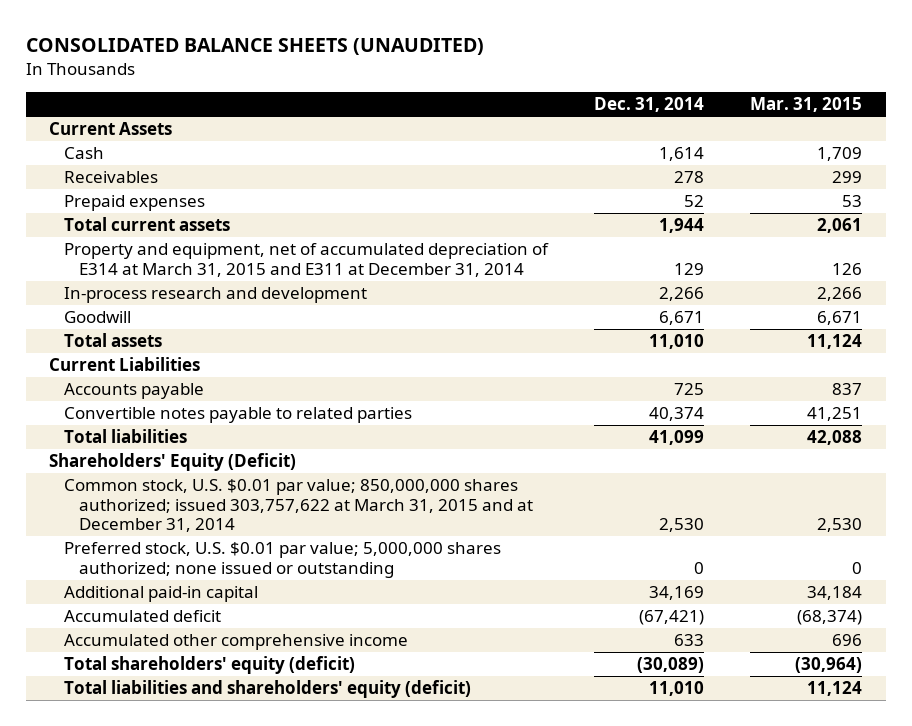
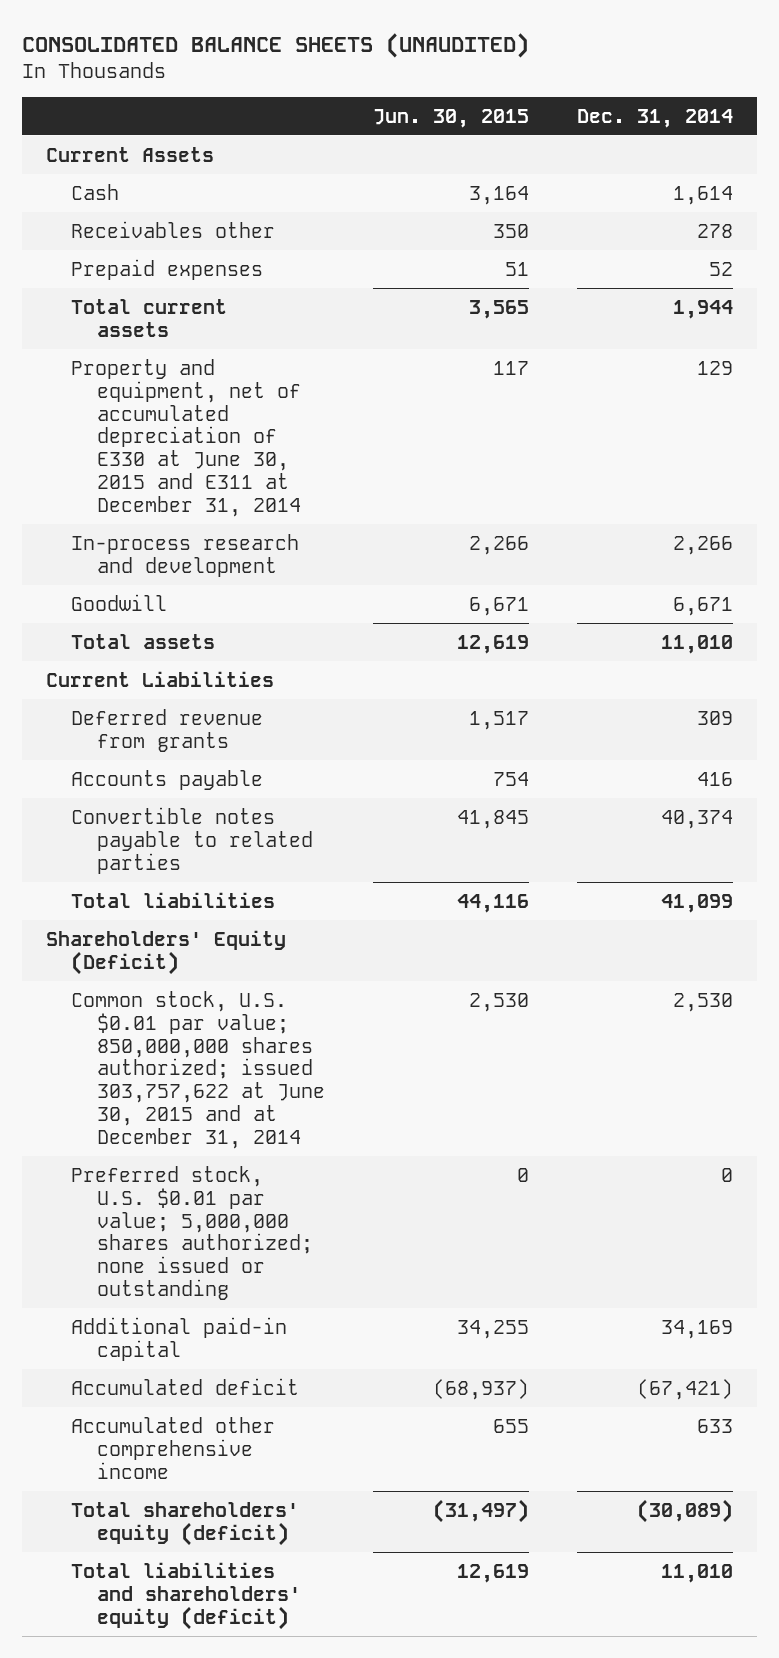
[750,97,863,113] Mar. 31, 2015 -> none
none -> [373,108,530,128] Jun. 30, 2015
[64,171,159,184] Receivables -> [71,220,276,238] Receivables other
[64,243,550,277] Property and equipment, net of accumulated depreciation of E314 at March 31, 2015 and E311 at December 31, 2014 -> [71,358,302,518] Property and equipment, net of accumulated depreciation of E330 at June 30, 2015 and E311 at December 31, 2014
none -> [71,708,264,752] Deferred revenue from grants
[674,383,705,396] 725 -> [697,771,734,786] 416
[64,479,533,533] Common stock, U.S. $0.01 par value; 850,000,000 shares authorized; issued 303,757,622 at March 31, 2015 and at December 31, 2014 -> [71,990,326,1150] Common stock, U.S. $0.01 par value; 850,000,000 shares authorized; issued 303,757,622 at June 30, 2015 and at December 31, 2014

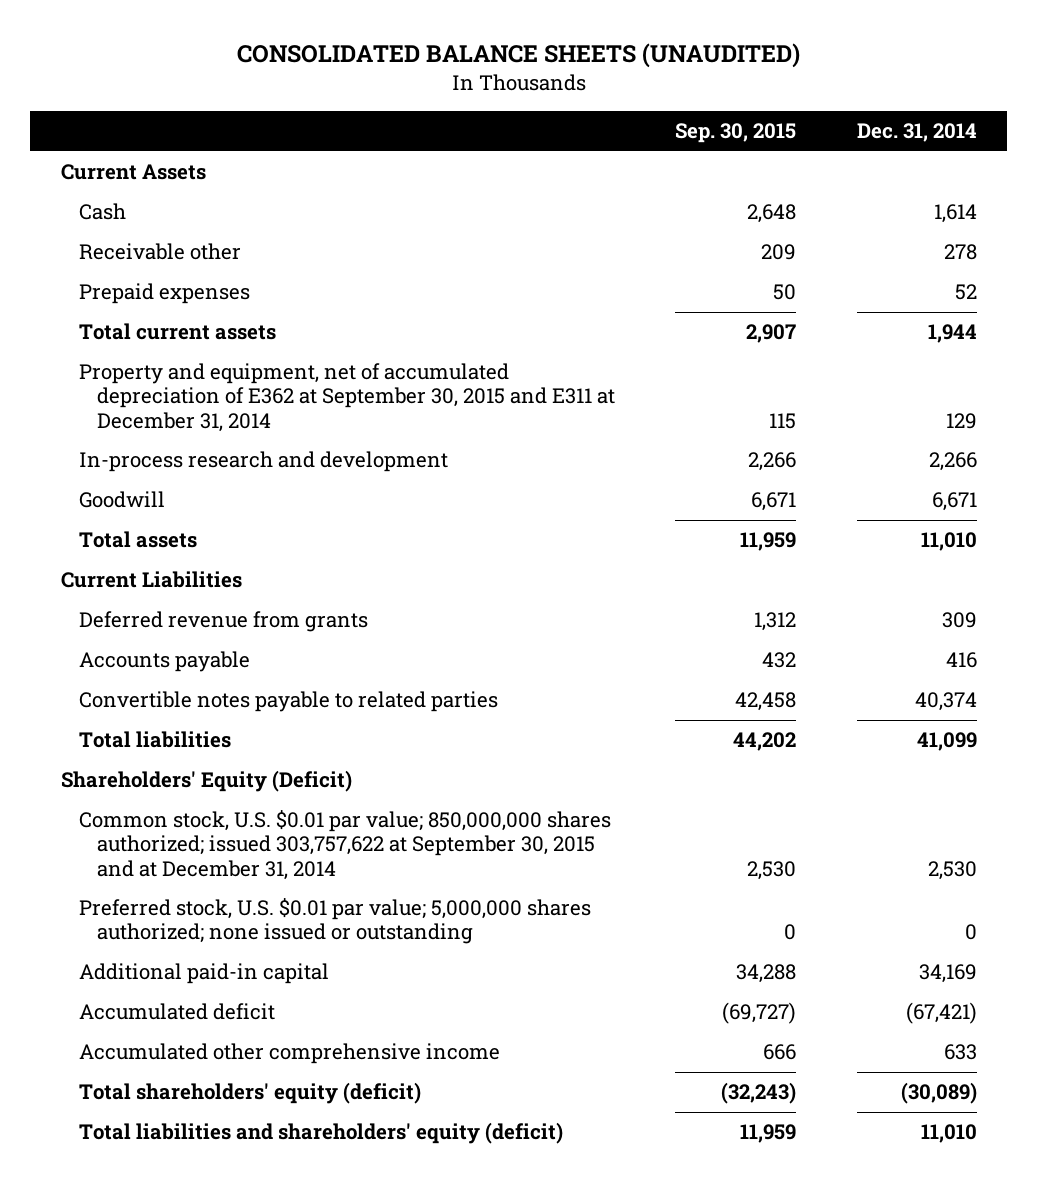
[373,108,530,128] Jun. 30, 2015 -> none
none -> [675,122,797,143] Sep. 30, 2015
[71,220,276,238] Receivables other -> [78,243,241,261] Receivable other
[71,358,302,518] Property and equipment, net of accumulated depreciation of E330 at June 30, 2015 and E311 at December 31, 2014 -> [78,363,615,432] Property and equipment, net of accumulated depreciation of E362 at September 30, 2015 and E311 at December 31, 2014
[71,990,326,1150] Common stock, U.S. $0.01 par value; 850,000,000 shares authorized; issued 303,757,622 at June 30, 2015 and at December 31, 2014 -> [78,810,611,880] Common stock, U.S. $0.01 par value; 850,000,000 shares authorized; issued 303,757,622 at September 30, 2015 and at December 31, 2014

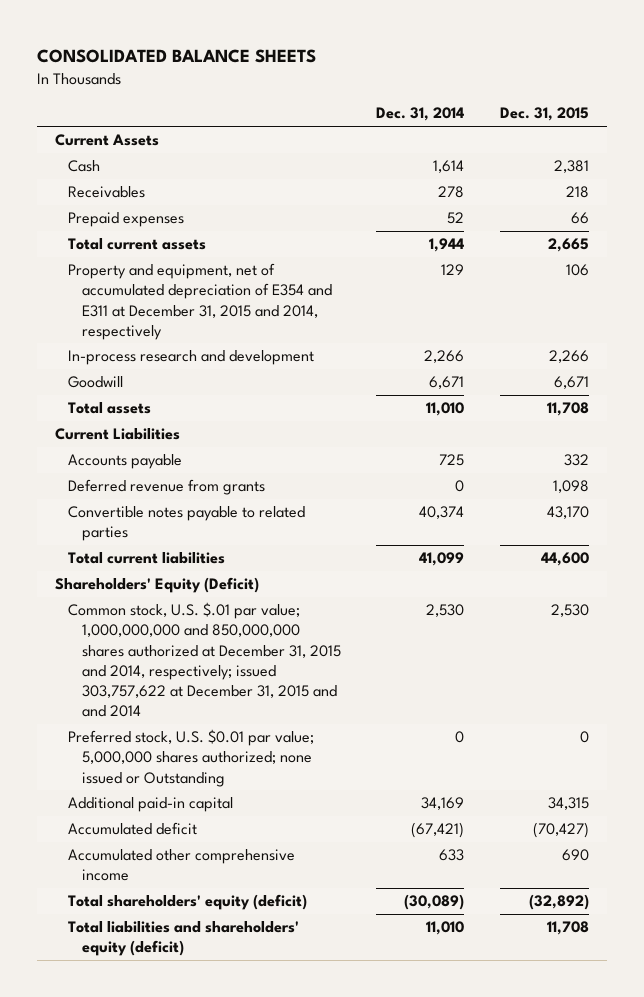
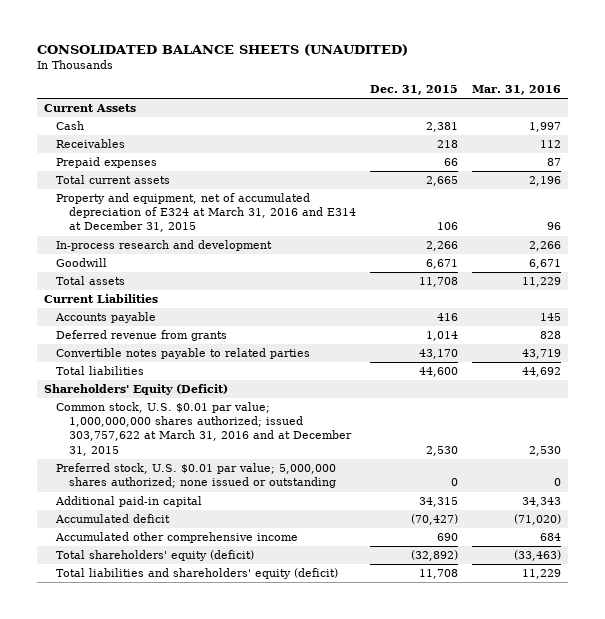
[36,49,316,64] CONSOLIDATED BALANCE SHEETS -> [36,43,408,56] CONSOLIDATED BALANCE SHEETS (UNAUDITED)
[376,107,465,122] Dec. 31, 2014 -> none
none -> [472,85,562,96] Mar. 31, 2016
[68,263,332,340] Property and equipment, net of accumulated depreciation of E354 and E311 at December 31, 2015 and 2014, respectively -> [56,193,357,233] Property and equipment, net of accumulated depreciation of E324 at March 31, 2016 and E314 at December 31, 2015
[564,454,590,467] 332 -> [437,313,459,322] 416
[553,480,590,494] 1,098 -> [426,331,459,342] 1,014
[68,552,226,565] Total current liabilities -> [56,366,145,376] Total liabilities
[68,602,341,717] Common stock, U.S. $.01 par value; 1,000,000,000 and 850,000,000 shares authorized at December 31, 2015 and 2014, respectively; issued 303,757,622 at December 31, 2015 and and 2014 -> [56,402,353,456] Common stock, U.S. $0.01 par value; 1,000,000,000 shares authorized; issued 303,757,622 at March 31, 2016 and at December 31, 2015
[68,729,315,787] Preferred stock, U.S. $0.01 par value; 5,000,000 shares authorized; none issued or Outstanding -> [56,463,337,489] Preferred stock, U.S. $0.01 par value; 5,000,000 shares authorized; none issued or outstanding

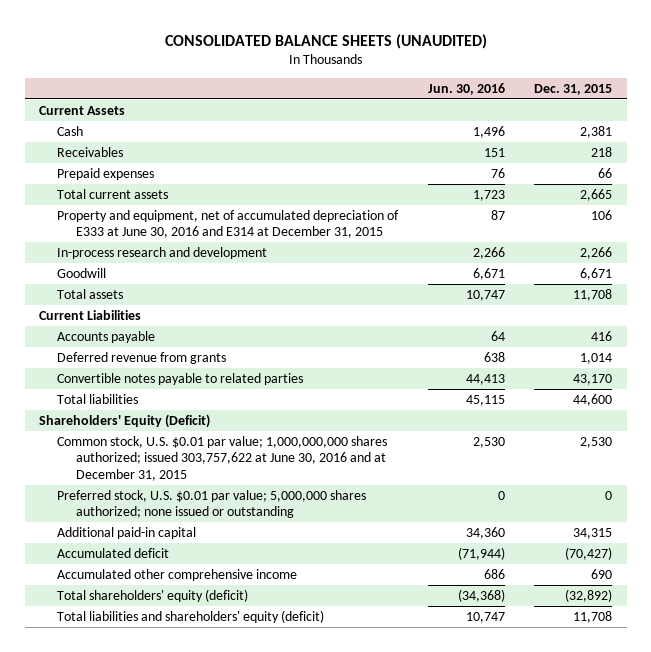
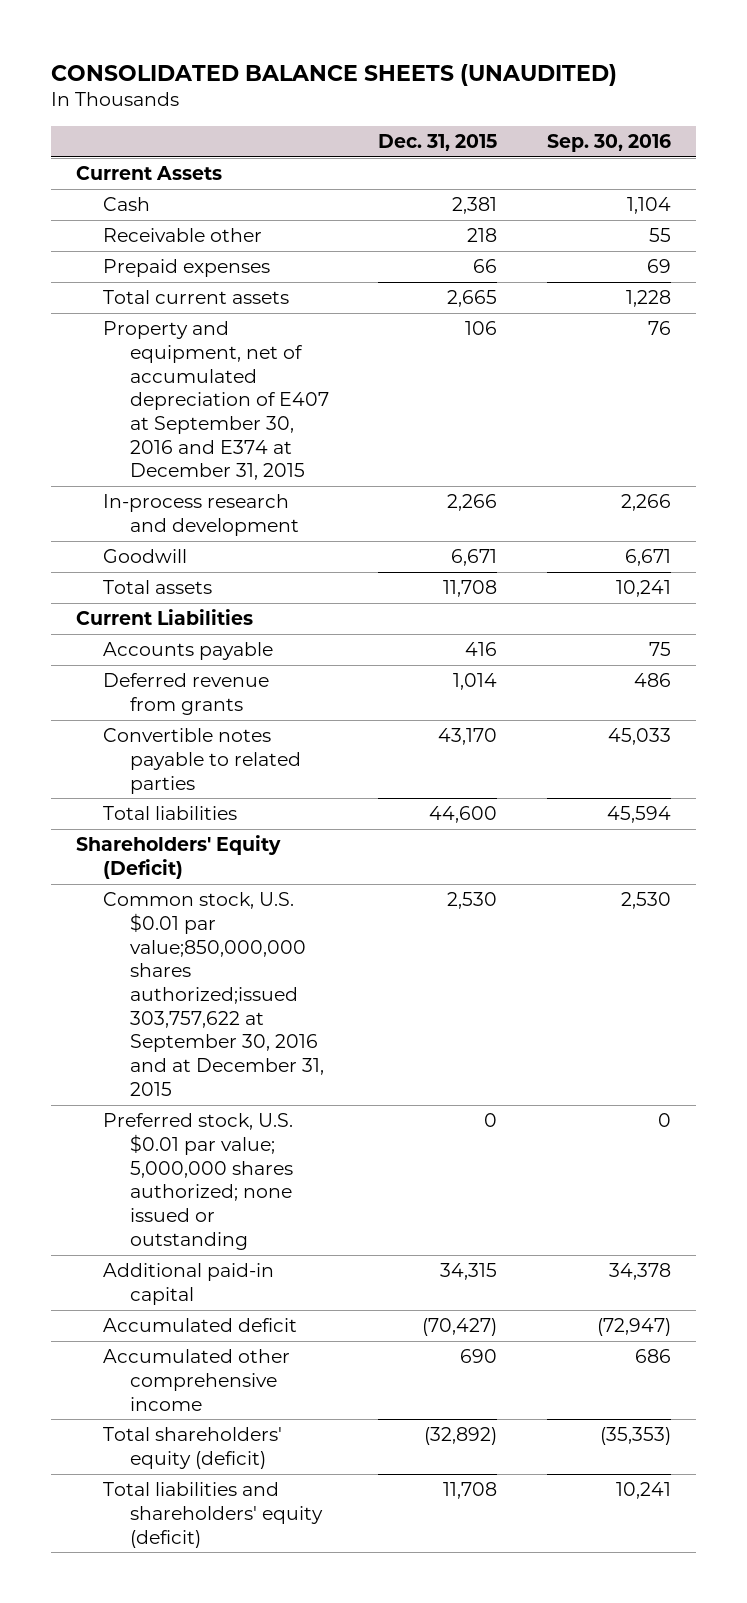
[427,83,505,96] Jun. 30, 2016 -> none
none -> [547,133,672,152] Sep. 30, 2016
[57,146,124,157] Receivables -> [102,228,262,243] Receivable other
[57,209,400,239] Property and equipment, net of accumulated depreciation of E333 at June 30, 2016 and E314 at December 31, 2015 -> [102,321,329,481] Property and equipment, net of accumulated depreciation of E407 at September 30, 2016 and E374 at December 31, 2015
[57,435,388,482] Common stock, U.S. $0.01 par value; 1,000,000,000 shares authorized; issued 303,757,622 at June 30, 2016 and at December 31, 2015 -> [102,892,324,1096] Common stock, U.S. $0.01 par value;850,000,000 shares authorized;issued 303,757,622 at September 30, 2016 and at December 31, 2015

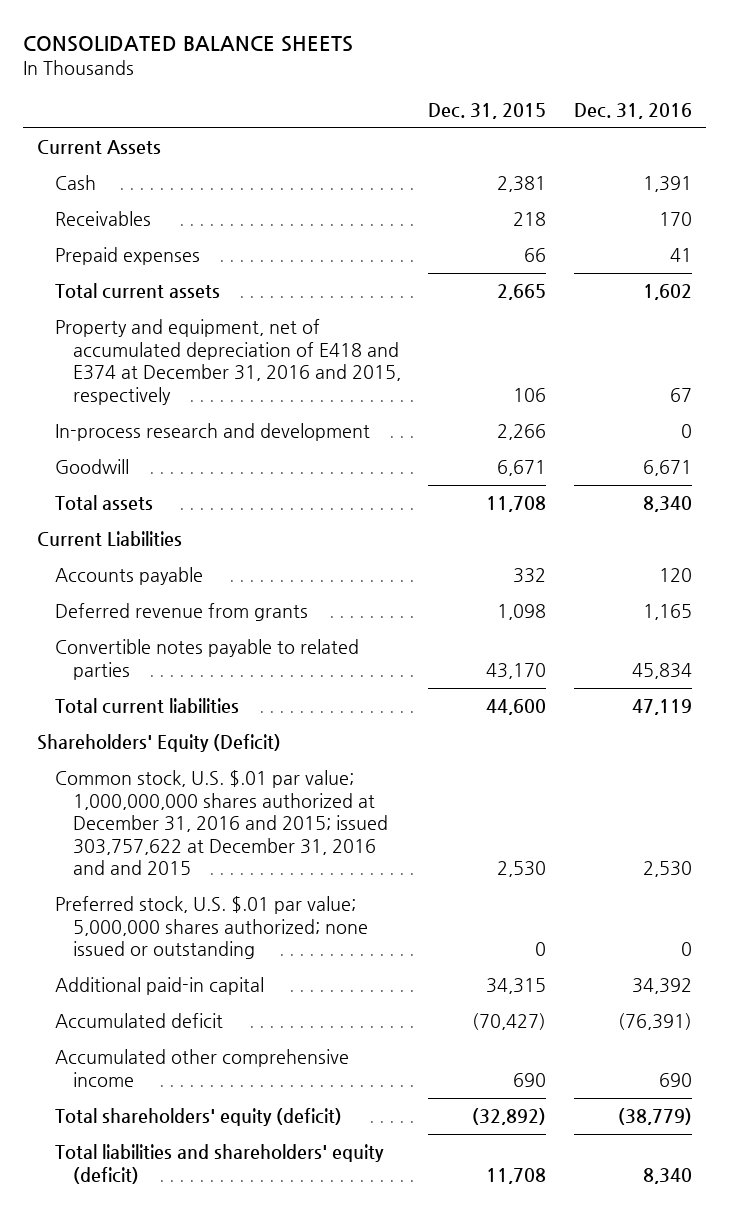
[50,63,617,86] CONSOLIDATED BALANCE SHEETS (UNAUDITED) -> [23,36,354,53] CONSOLIDATED BALANCE SHEETS
[547,133,672,152] Sep. 30, 2016 -> none
none -> [573,102,692,119] Dec. 31, 2016
[102,228,262,243] Receivable other -> [54,211,151,227] Receivables
[102,321,329,481] Property and equipment, net of accumulated depreciation of E407 at September 30, 2016 and E374 at December 31, 2015 -> [54,319,401,405] Property and equipment, net of accumulated depreciation of E418 and E374 at December 31, 2016 and 2015, respectively
[465,642,498,657] 416 -> [513,568,547,584] 332
[453,673,498,691] 1,014 -> [497,604,547,621] 1,098
[102,806,237,821] Total liabilities -> [54,698,239,715] Total current liabilities
[102,892,324,1096] Common stock, U.S. $0.01 par value;850,000,000 shares authorized;issued 303,757,622 at September 30, 2016 and at December 31, 2015 -> [54,770,388,876] Common stock, U.S. $.01 par value; 1,000,000,000 shares authorized at December 31, 2016 and 2015; issued 303,757,622 at December 31, 2016 and and 2015
[102,1113,293,1250] Preferred stock, U.S. $0.01 par value; 5,000,000 shares authorized; none issued or outstanding -> [54,896,368,960] Preferred stock, U.S. $.01 par value; 5,000,000 shares authorized; none issued or outstanding

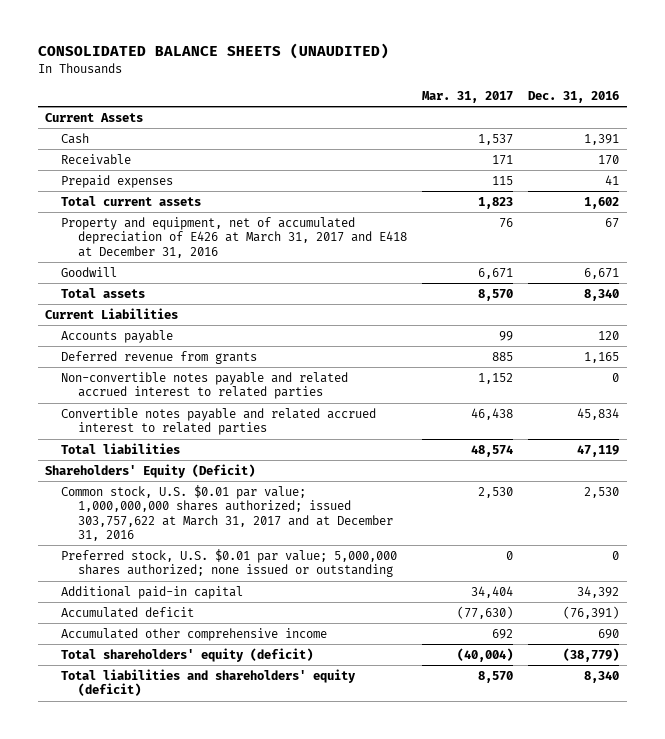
[23,36,354,53] CONSOLIDATED BALANCE SHEETS -> [37,43,389,60] CONSOLIDATED BALANCE SHEETS (UNAUDITED)
[428,102,547,119] Dec. 31, 2015 -> none
none -> [422,90,514,103] Mar. 31, 2017
[54,211,151,227] Receivables -> [61,153,132,165] Receivable
[54,423,370,442] In-process research and development -> none
[54,319,401,405] Property and equipment, net of accumulated depreciation of E418 and E374 at December 31, 2016 and 2015, respectively -> [61,216,407,258] Property and equipment, net of accumulated depreciation of E426 at March 31, 2017 and E418 at December 31, 2016
none -> [61,371,349,400] Non-convertible notes payable and related accrued interest to related parties
[54,639,359,680] Convertible notes payable to related parties -> [61,407,377,436] Convertible notes payable and related accrued interest to related parties
[54,698,239,715] Total current liabilities -> [61,442,181,454] Total liabilities
[54,770,388,876] Common stock, U.S. $.01 par value; 1,000,000,000 shares authorized at December 31, 2016 and 2015; issued 303,757,622 at December 31, 2016 and and 2015 -> [61,484,393,541] Common stock, U.S. $0.01 par value; 1,000,000,000 shares authorized; issued 303,757,622 at March 31, 2017 and at December 31, 2016
[54,896,368,960] Preferred stock, U.S. $.01 par value; 5,000,000 shares authorized; none issued or outstanding -> [61,548,398,578] Preferred stock, U.S. $0.01 par value; 5,000,000 shares authorized; none issued or outstanding

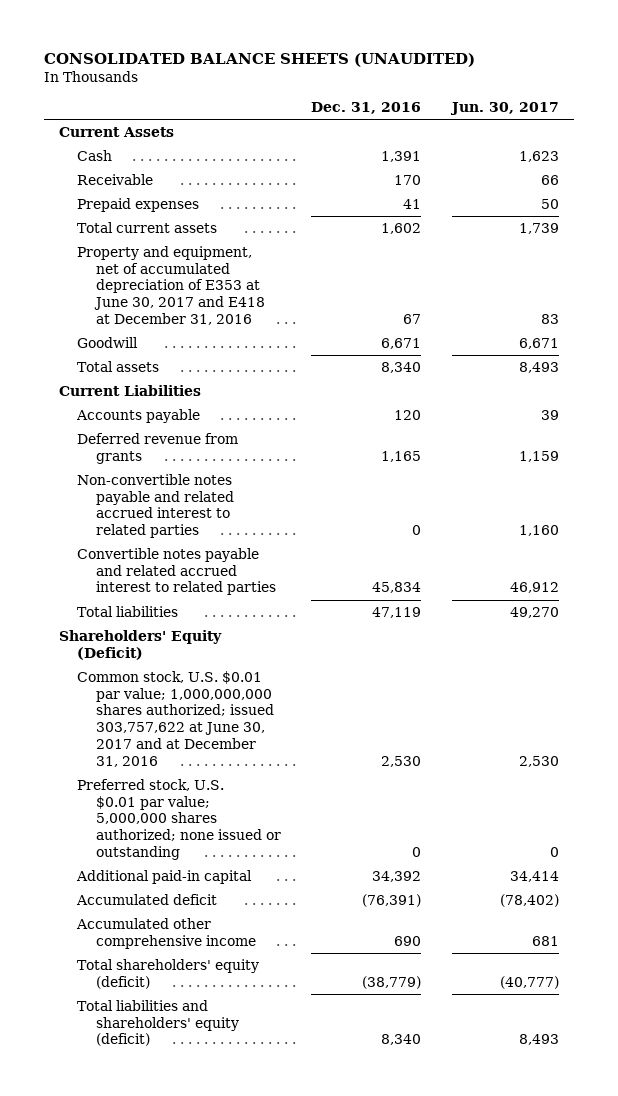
[422,90,514,103] Mar. 31, 2017 -> none
none -> [449,102,559,116] Jun. 30, 2017
[61,216,407,258] Property and equipment, net of accumulated depreciation of E426 at March 31, 2017 and E418 at December 31, 2016 -> [77,245,265,326] Property and equipment, net of accumulated depreciation of E353 at June 30, 2017 and E418 at December 31, 2016
[61,484,393,541] Common stock, U.S. $0.01 par value; 1,000,000,000 shares authorized; issued 303,757,622 at March 31, 2017 and at December 31, 2016 -> [77,670,274,767] Common stock, U.S. $0.01 par value; 1,000,000,000 shares authorized; issued 303,757,622 at June 30, 2017 and at December 31, 2016

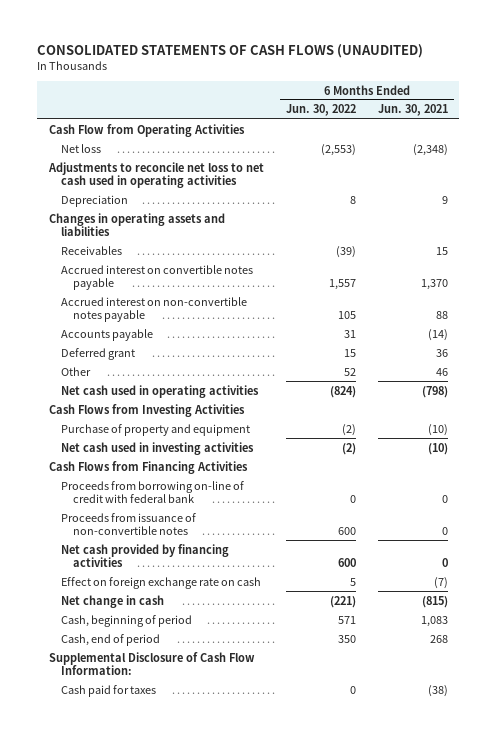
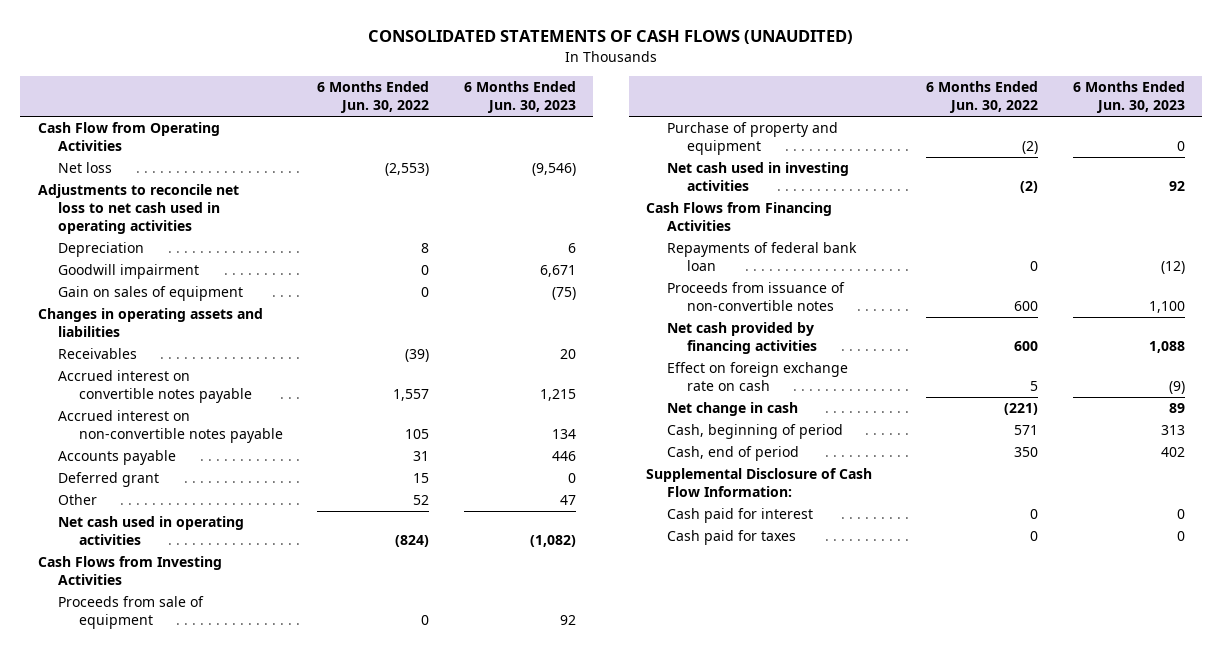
[378,104,449,117] Jun. 30, 2021 -> none
none -> [464,81,577,114] 6 Months Ended Jun. 30, 2023
none -> [58,264,200,280] Goodwill impairment
none -> [58,286,244,302] Gain on sales of equipment
none -> [58,596,205,630] Proceeds from sale of equipment
[60,480,244,503] Proceeds from borrowing on-line of credit with federal bank -> none
none -> [666,242,857,272] Repayments of federal bank loan
none -> [666,508,813,524] Cash paid for interest

